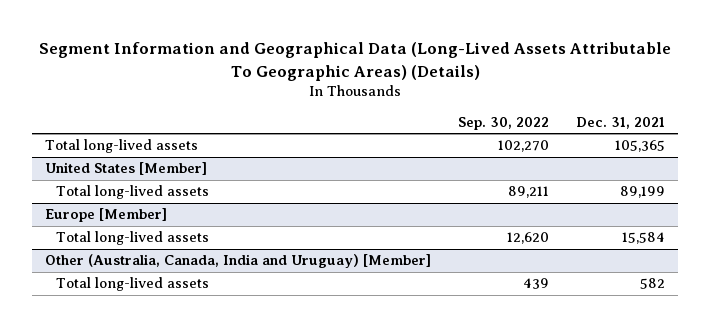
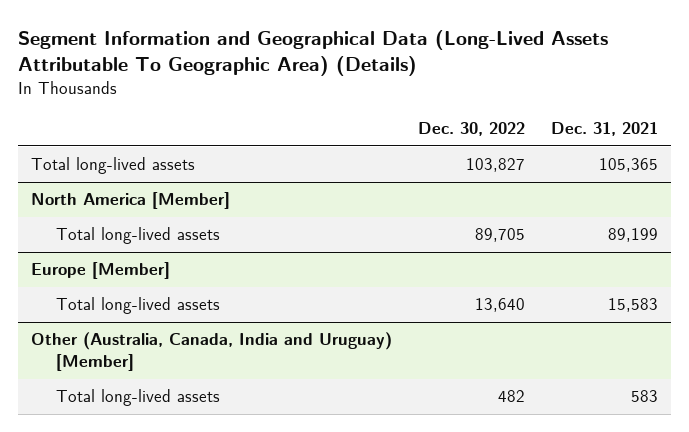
[39,42,672,81] Segment Information and Geographical Data (Long-Lived Assets Attributable To Geographic Areas) (Details) -> [18,29,609,77] Segment Information and Geographical Data (Long-Lived Assets Attributable To Geographic Area) (Details)
[458,116,550,130] Sep. 30, 2022 -> none
none -> [418,122,526,137] Dec. 30, 2022
[45,162,208,176] United States [Member] -> none
none -> [31,192,231,210] North America [Member]
[621,232,665,245] 15,584 -> [607,298,658,313] 15,583
[639,278,665,290] 582 -> [630,390,658,403] 583

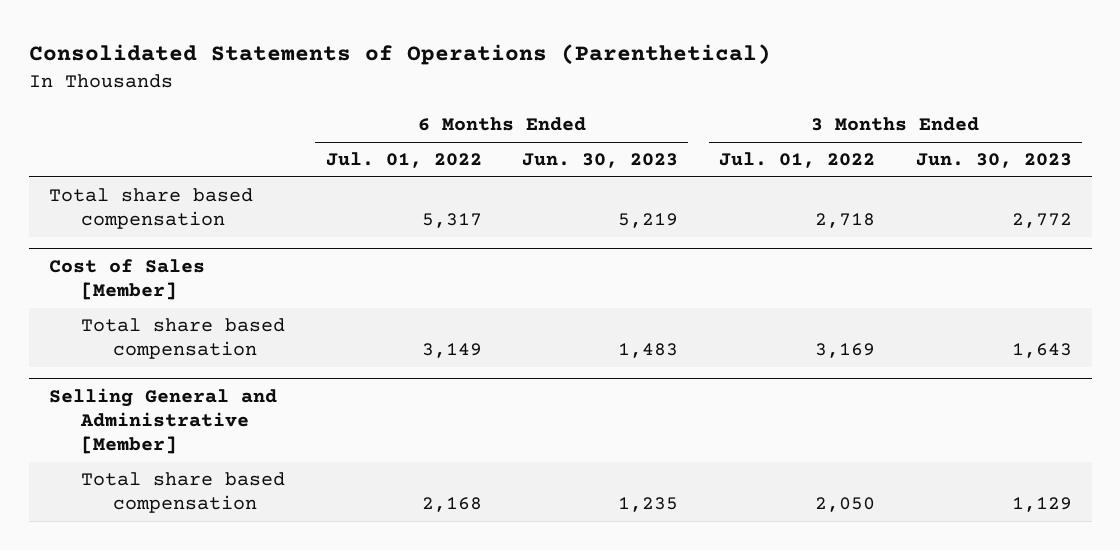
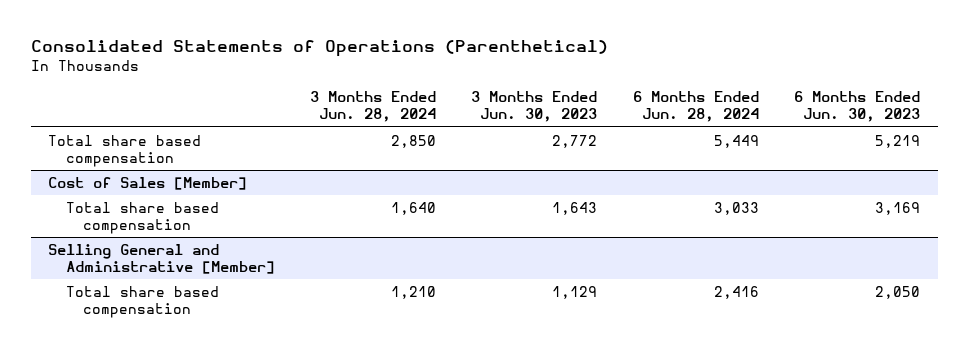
[325,152,482,169] Jul. 01, 2022 -> none
[718,152,875,169] Jul. 01, 2022 -> none
none -> [309,91,436,123] 3 Months Ended Jun. 28, 2024
none -> [632,91,759,123] 6 Months Ended Jun. 28, 2024
[618,343,679,359] 1,483 -> [875,201,921,215] 3,169
[618,497,679,513] 1,235 -> [875,285,921,299] 2,050

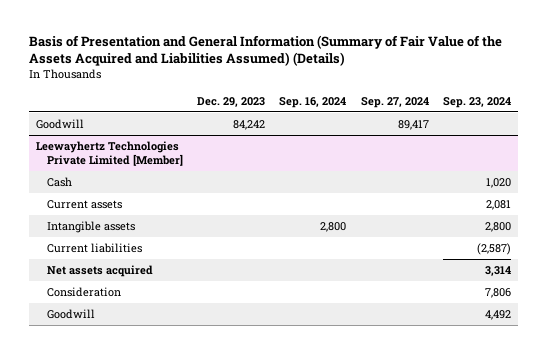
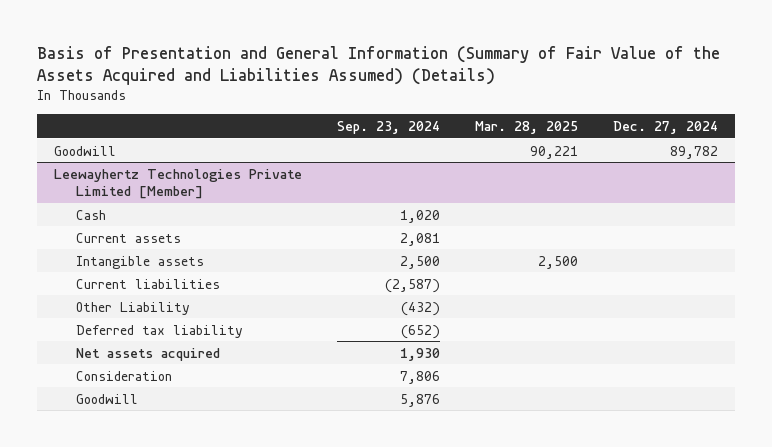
[197,96,266,107] Dec. 29, 2023 -> none
[279,96,347,108] Sep. 16, 2024 -> none
[360,96,429,108] Sep. 27, 2024 -> none
none -> [475,121,579,135] Mar. 28, 2025
none -> [613,121,719,135] Dec. 27, 2024
[485,222,512,233] 2,800 -> [400,255,441,269] 2,500
none -> [75,301,190,315] Other Liability
none -> [75,324,243,338] Deferred tax liability
[485,266,512,277] 3,314 -> [400,347,441,361] 1,930
[485,310,512,321] 4,492 -> [400,393,441,407] 5,876

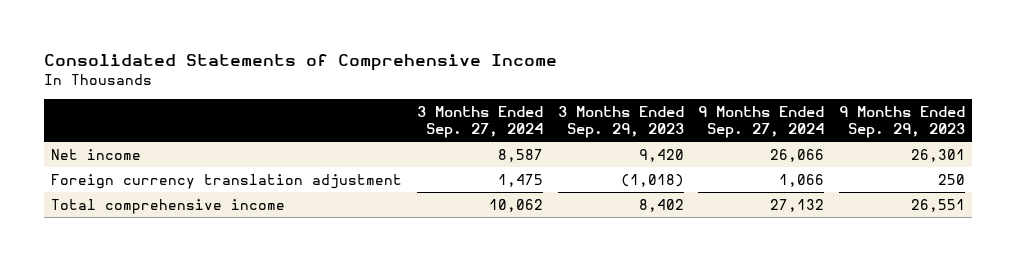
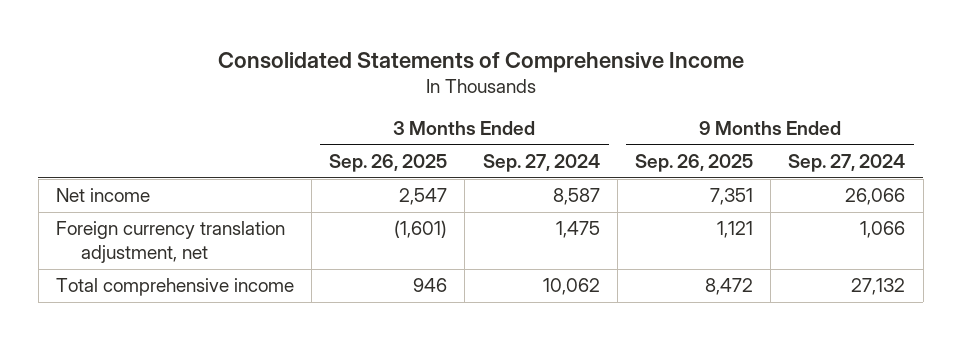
[557,105,684,139] 3 Months Ended Sep. 29, 2023 -> none
[839,105,966,139] 9 Months Ended Sep. 29, 2023 -> none
none -> [329,154,448,173] Sep. 26, 2025
none -> [635,154,754,173] Sep. 26, 2025
[51,173,403,189] Foreign currency translation adjustment -> [55,221,285,264] Foreign currency translation adjustment, net

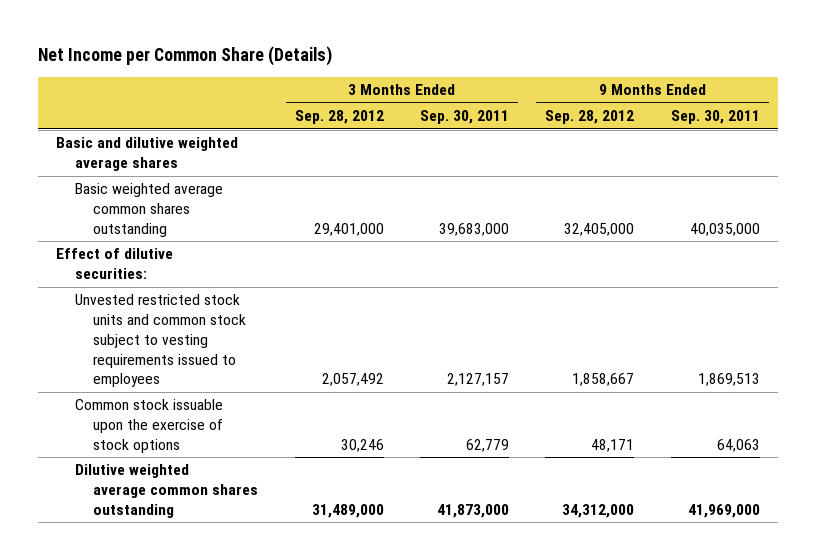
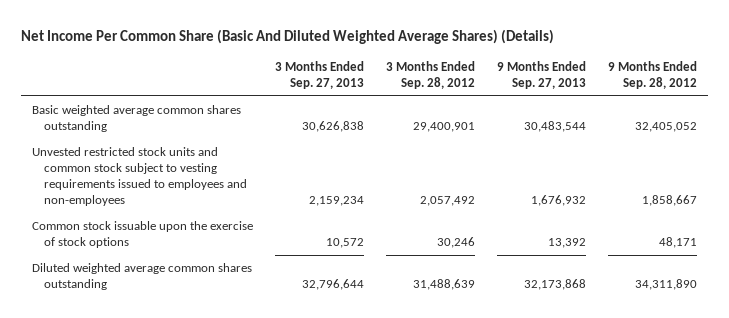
[37,46,332,67] Net Income per Common Share (Details) -> [20,29,554,45] Net Income Per Common Share (Basic And Diluted Weighted Average Shares) (Details)
[420,110,510,125] Sep. 30, 2011 -> none
[670,110,760,125] Sep. 30, 2011 -> none
none -> [274,61,364,90] 3 Months Ended Sep. 27, 2013
none -> [496,61,586,90] 9 Months Ended Sep. 27, 2013
[55,137,238,172] Basic and dilutive weighted average shares -> none
[55,248,173,280] Effect of dilutive securities: -> none
[313,222,384,236] 29,401,000 -> [412,122,475,133] 29,400,901
[564,222,635,236] 32,405,000 -> [634,122,697,133] 32,405,052
[74,294,247,388] Unvested restricted stock units and common stock subject to vesting requirements issued to employees -> [31,146,247,207] Unvested restricted stock units and common stock subject to vesting requirements issued to employees and non-employees
[74,464,259,518] Dilutive weighted average common shares outstanding -> [31,262,252,291] Diluted weighted average common shares outstanding
[311,503,384,518] 31,489,000 -> [412,279,475,291] 31,488,639
[562,503,635,518] 34,312,000 -> [634,279,697,291] 34,311,890

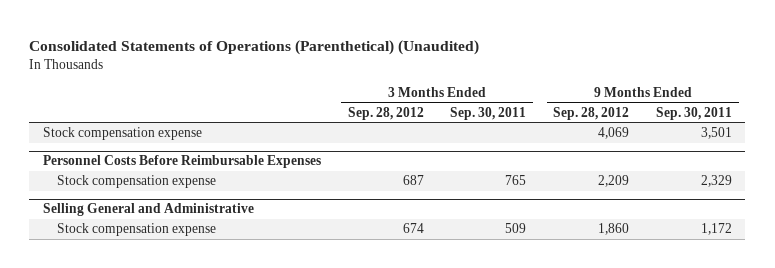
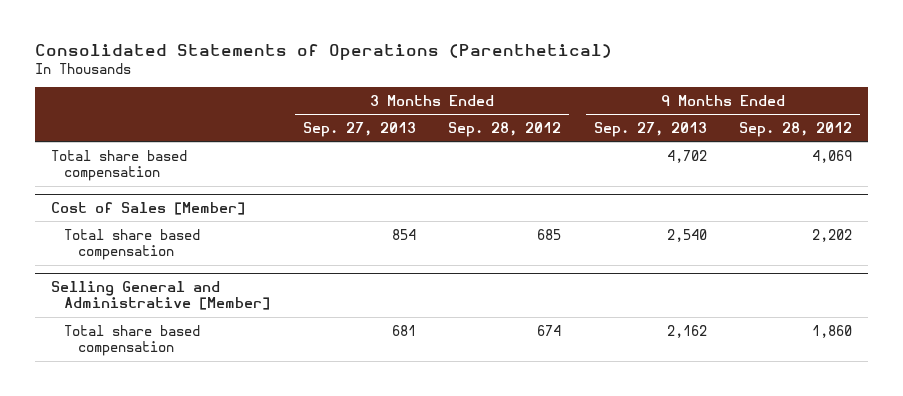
[29,39,480,55] Consolidated Statements of Operations (Parenthetical) (Unaudited) -> [34,43,612,60] Consolidated Statements of Operations (Parenthetical)
[450,106,527,120] Sep. 30, 2011 -> none
[656,106,733,120] Sep. 30, 2011 -> none
none -> [302,121,416,137] Sep. 27, 2013
none -> [593,121,707,137] Sep. 27, 2013
[42,155,321,169] Personnel Costs Before Reimbursable Expenses -> none
[56,175,216,189] Stock compensation expense -> none
[42,127,202,141] Stock compensation expense -> [50,149,187,182] Total share based compensation
none -> [50,201,245,215] Cost of Sales [Member]
none -> [64,228,201,261] Total share based compensation
[42,203,254,217] Selling General and Administrative -> [50,280,271,311] Selling General and Administrative [Member]
[56,223,216,237] Stock compensation expense -> [64,324,201,357] Total share based compensation

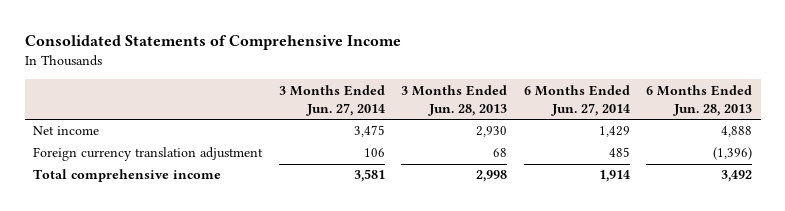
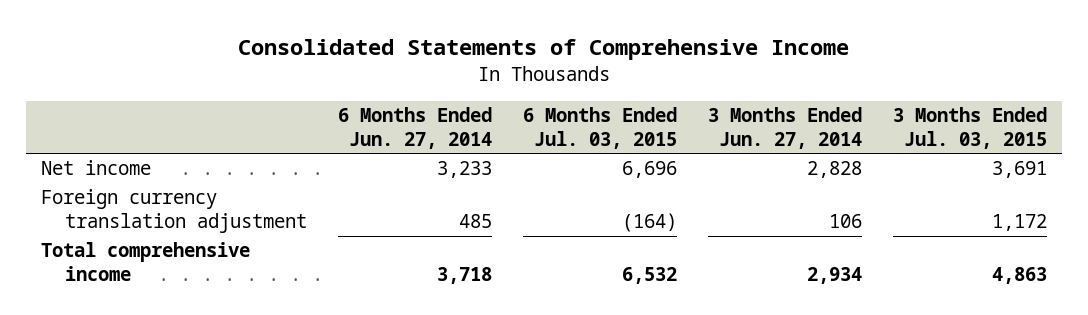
[401,84,508,116] 3 Months Ended Jun. 28, 2013 -> none
[646,84,753,116] 6 Months Ended Jun. 28, 2013 -> none
none -> [523,106,678,149] 6 Months Ended Jul. 03, 2015
none -> [892,106,1047,149] 3 Months Ended Jul. 03, 2015
[353,125,385,138] 3,475 -> [807,161,863,179] 2,828
[598,126,630,138] 1,429 -> [437,161,493,179] 3,233
[353,169,385,183] 3,581 -> [807,267,863,285] 2,934
[598,170,630,183] 1,914 -> [437,267,493,285] 3,718

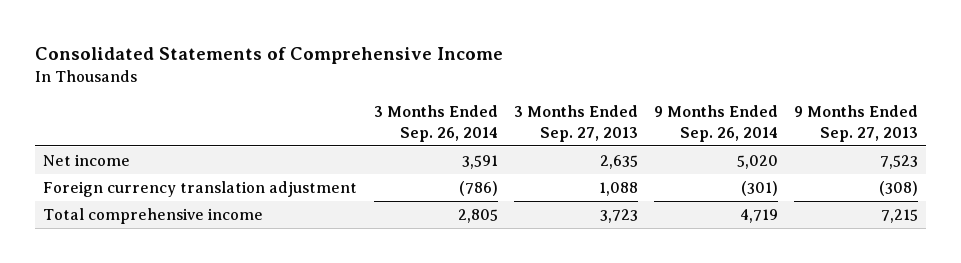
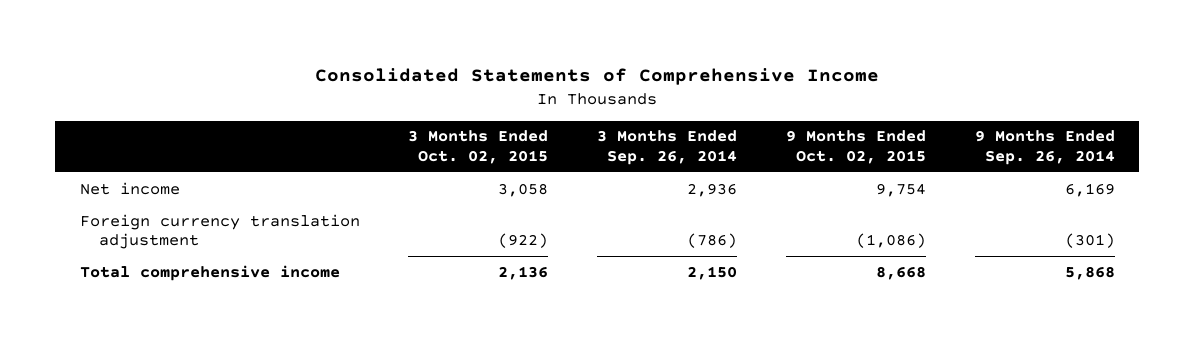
[513,105,638,142] 3 Months Ended Sep. 27, 2013 -> none
[794,105,919,142] 9 Months Ended Sep. 27, 2013 -> none
none -> [408,130,549,164] 3 Months Ended Oct. 02, 2015
none -> [785,130,926,164] 9 Months Ended Oct. 02, 2015
[461,155,498,170] 3,591 -> [687,182,738,197] 2,936
[736,155,778,170] 5,020 -> [1064,182,1115,197] 6,169
[457,209,498,224] 2,805 -> [687,265,738,280] 2,150
[739,209,778,224] 4,719 -> [1064,265,1115,280] 5,868

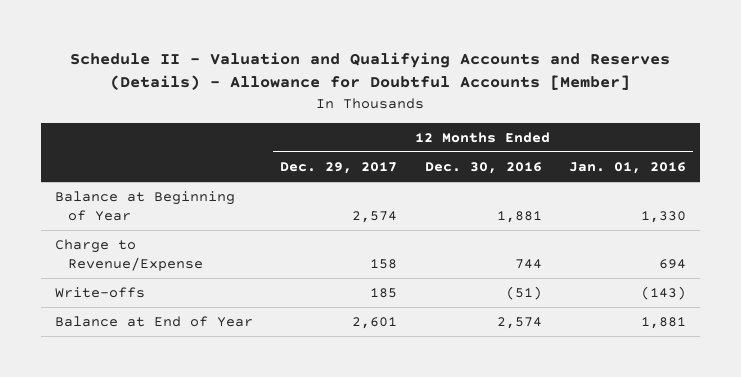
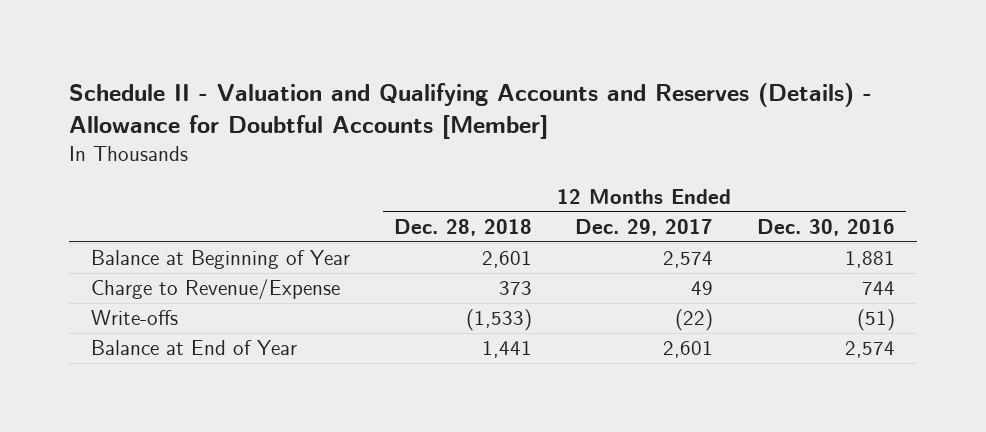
[568,162,686,175] Jan. 01, 2016 -> none
none -> [393,218,532,236] Dec. 28, 2018
[370,258,398,269] 158 -> [691,281,714,296] 49
[370,288,398,299] 185 -> [675,309,714,332] (22)

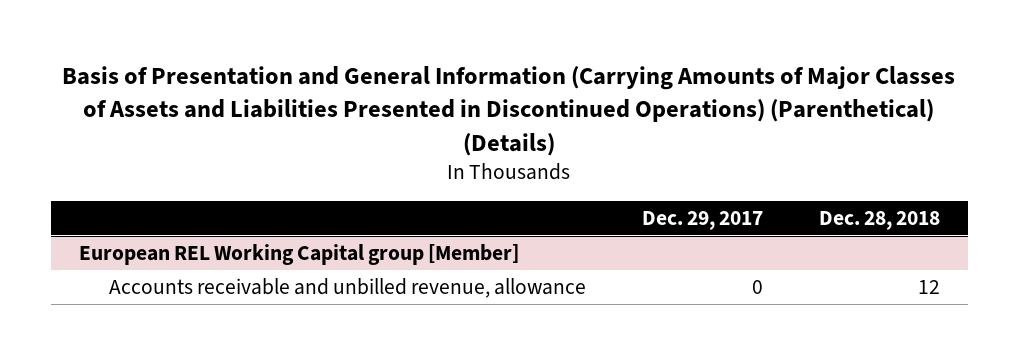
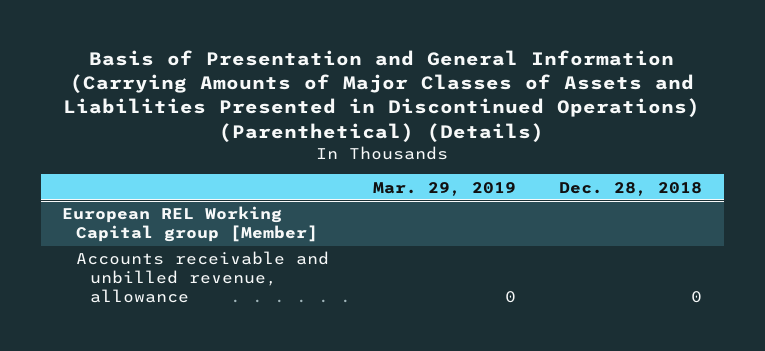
[641,210,763,230] Dec. 29, 2017 -> none
none -> [372,181,516,196] Mar. 29, 2019
[917,279,940,294] 12 -> [691,291,703,304] 0

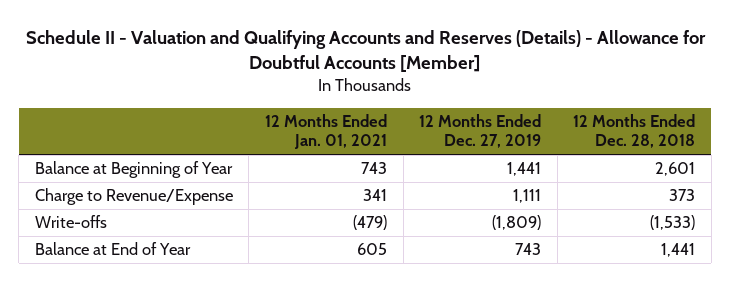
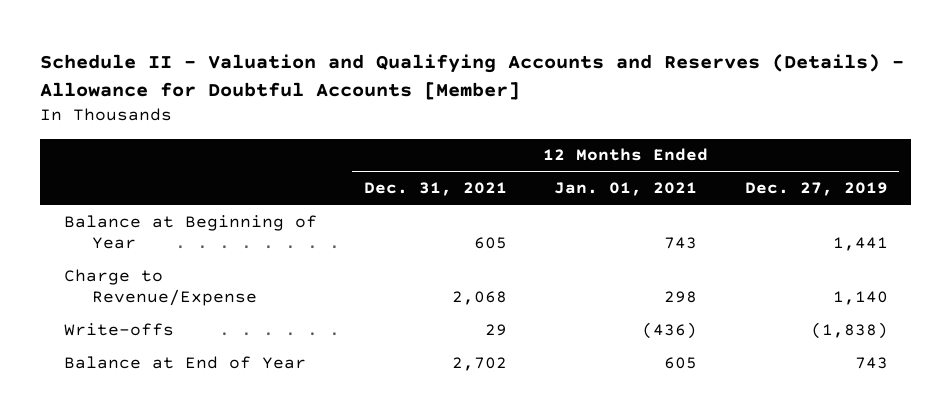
[573,113,696,149] 12 Months Ended Dec. 28, 2018 -> none
none -> [364,182,508,197] Dec. 31, 2021
[362,189,387,202] 341 -> [664,290,698,303] 298
[513,189,542,204] 1,111 -> [832,290,888,305] 1,140
[352,215,387,231] (479) -> [642,321,698,339] (436)
[492,215,542,231] (1,809) -> [810,321,888,339] (1,838)

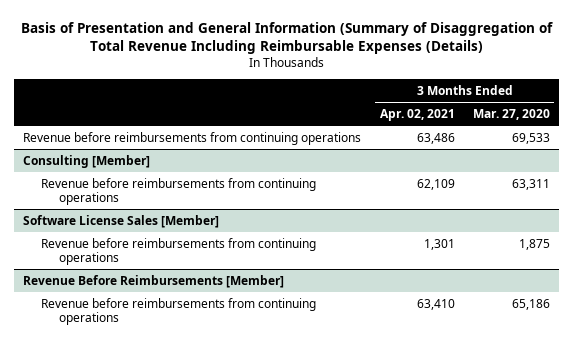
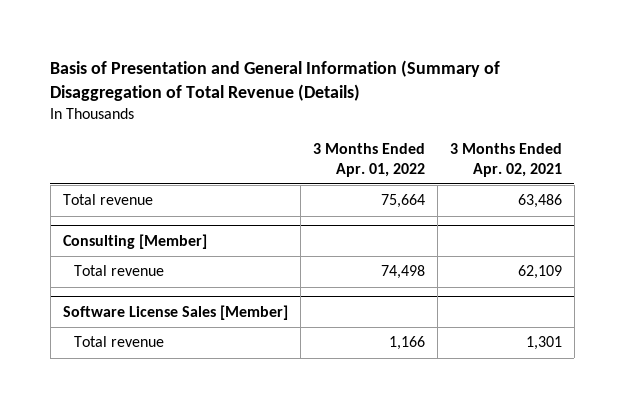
[20,21,553,55] Basis of Presentation and General Information (Summary of Disaggregation of Total Revenue Including Reimbursable Expenses (Details) -> [50,60,501,101] Basis of Presentation and General Information (Summary of Disaggregation of Total Revenue (Details)
[472,109,550,121] Mar. 27, 2020 -> none
none -> [312,143,425,177] 3 Months Ended Apr. 01, 2022
[23,131,362,145] Revenue before reimbursements from continuing operations -> [62,194,153,206] Total revenue
[41,177,317,205] Revenue before reimbursements from continuing operations -> [74,265,165,277] Total revenue
[23,274,285,288] Revenue Before Reimbursements [Member] -> none
[41,297,317,325] Revenue before reimbursements from continuing operations -> none
[41,237,317,265] Revenue before reimbursements from continuing operations -> [74,336,165,348] Total revenue

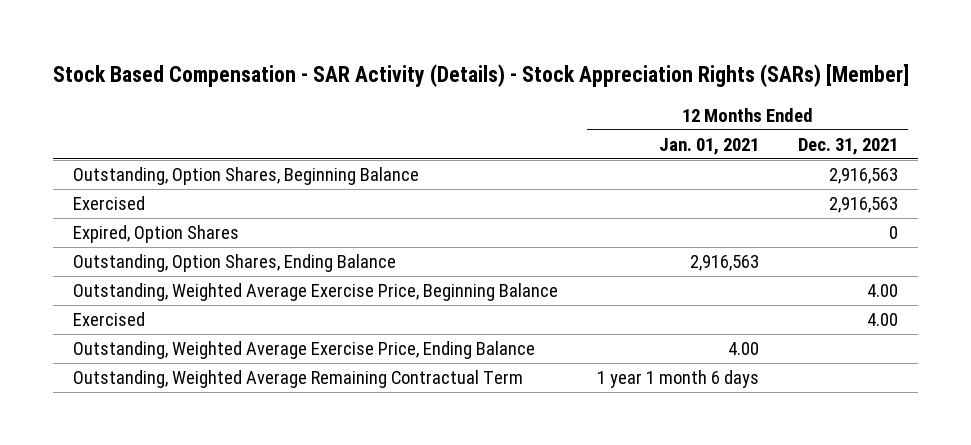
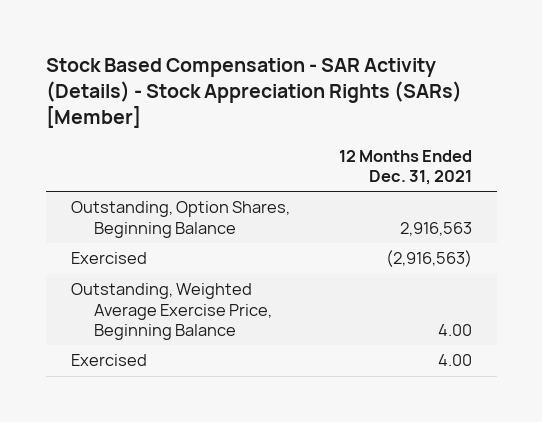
[659,137,760,155] Jan. 01, 2021 -> none
[72,225,239,244] Expired, Option Shares -> none
[72,254,396,273] Outstanding, Option Shares, Ending Balance -> none
[829,197,899,214] 2,916,563 -> [385,250,472,268] (2,916,563)
[72,341,535,360] Outstanding, Weighted Average Exercise Price, Ending Balance -> none
[72,370,523,389] Outstanding, Weighted Average Remaining Contractual Term -> none

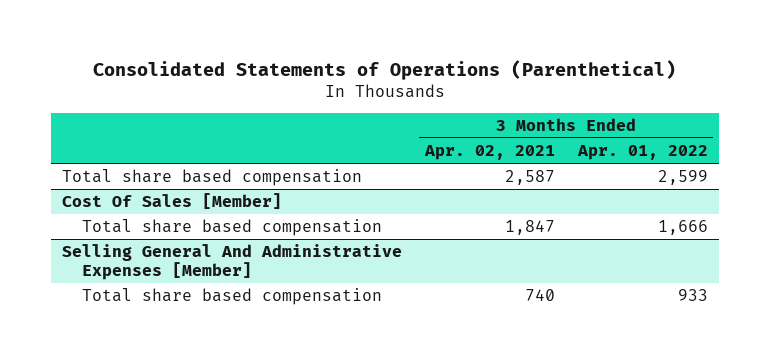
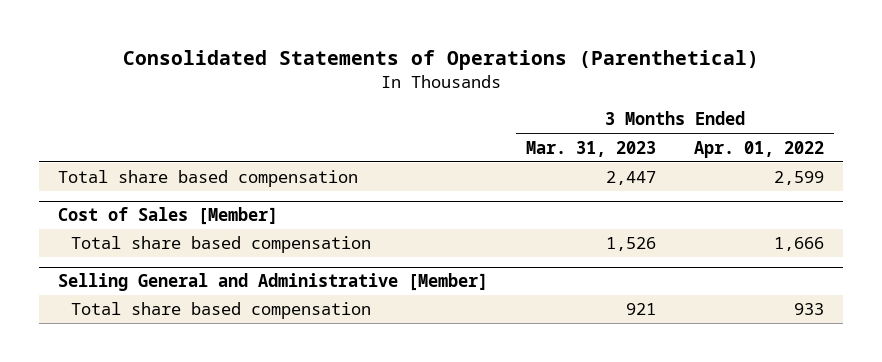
[424,145,556,161] Apr. 02, 2021 -> none
none -> [525,140,656,157] Mar. 31, 2023
[62,193,283,210] Cost Of Sales [Member] -> [57,207,278,226] Cost of Sales [Member]
[62,244,403,281] Selling General And Administrative Expenses [Member] -> [57,273,488,292] Selling General and Administrative [Member]

